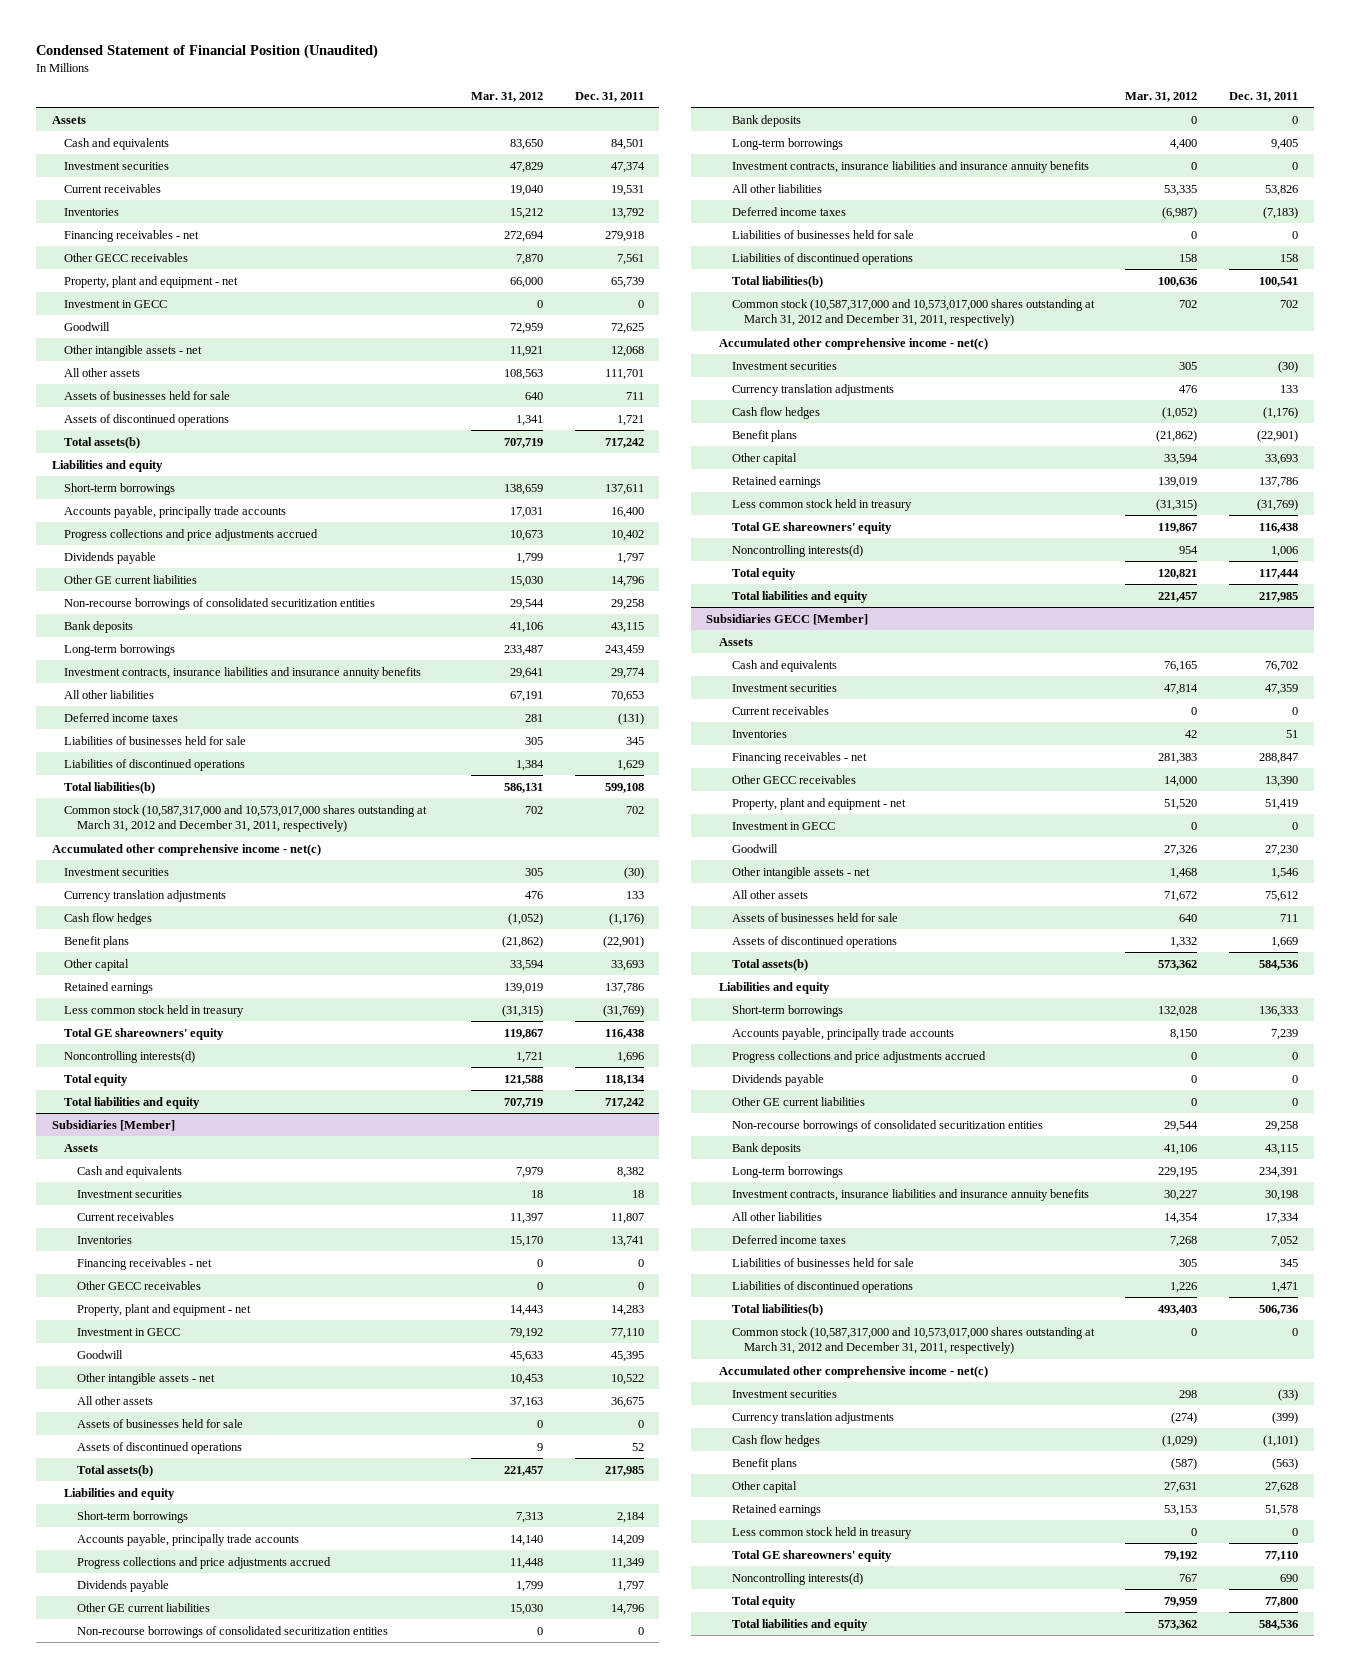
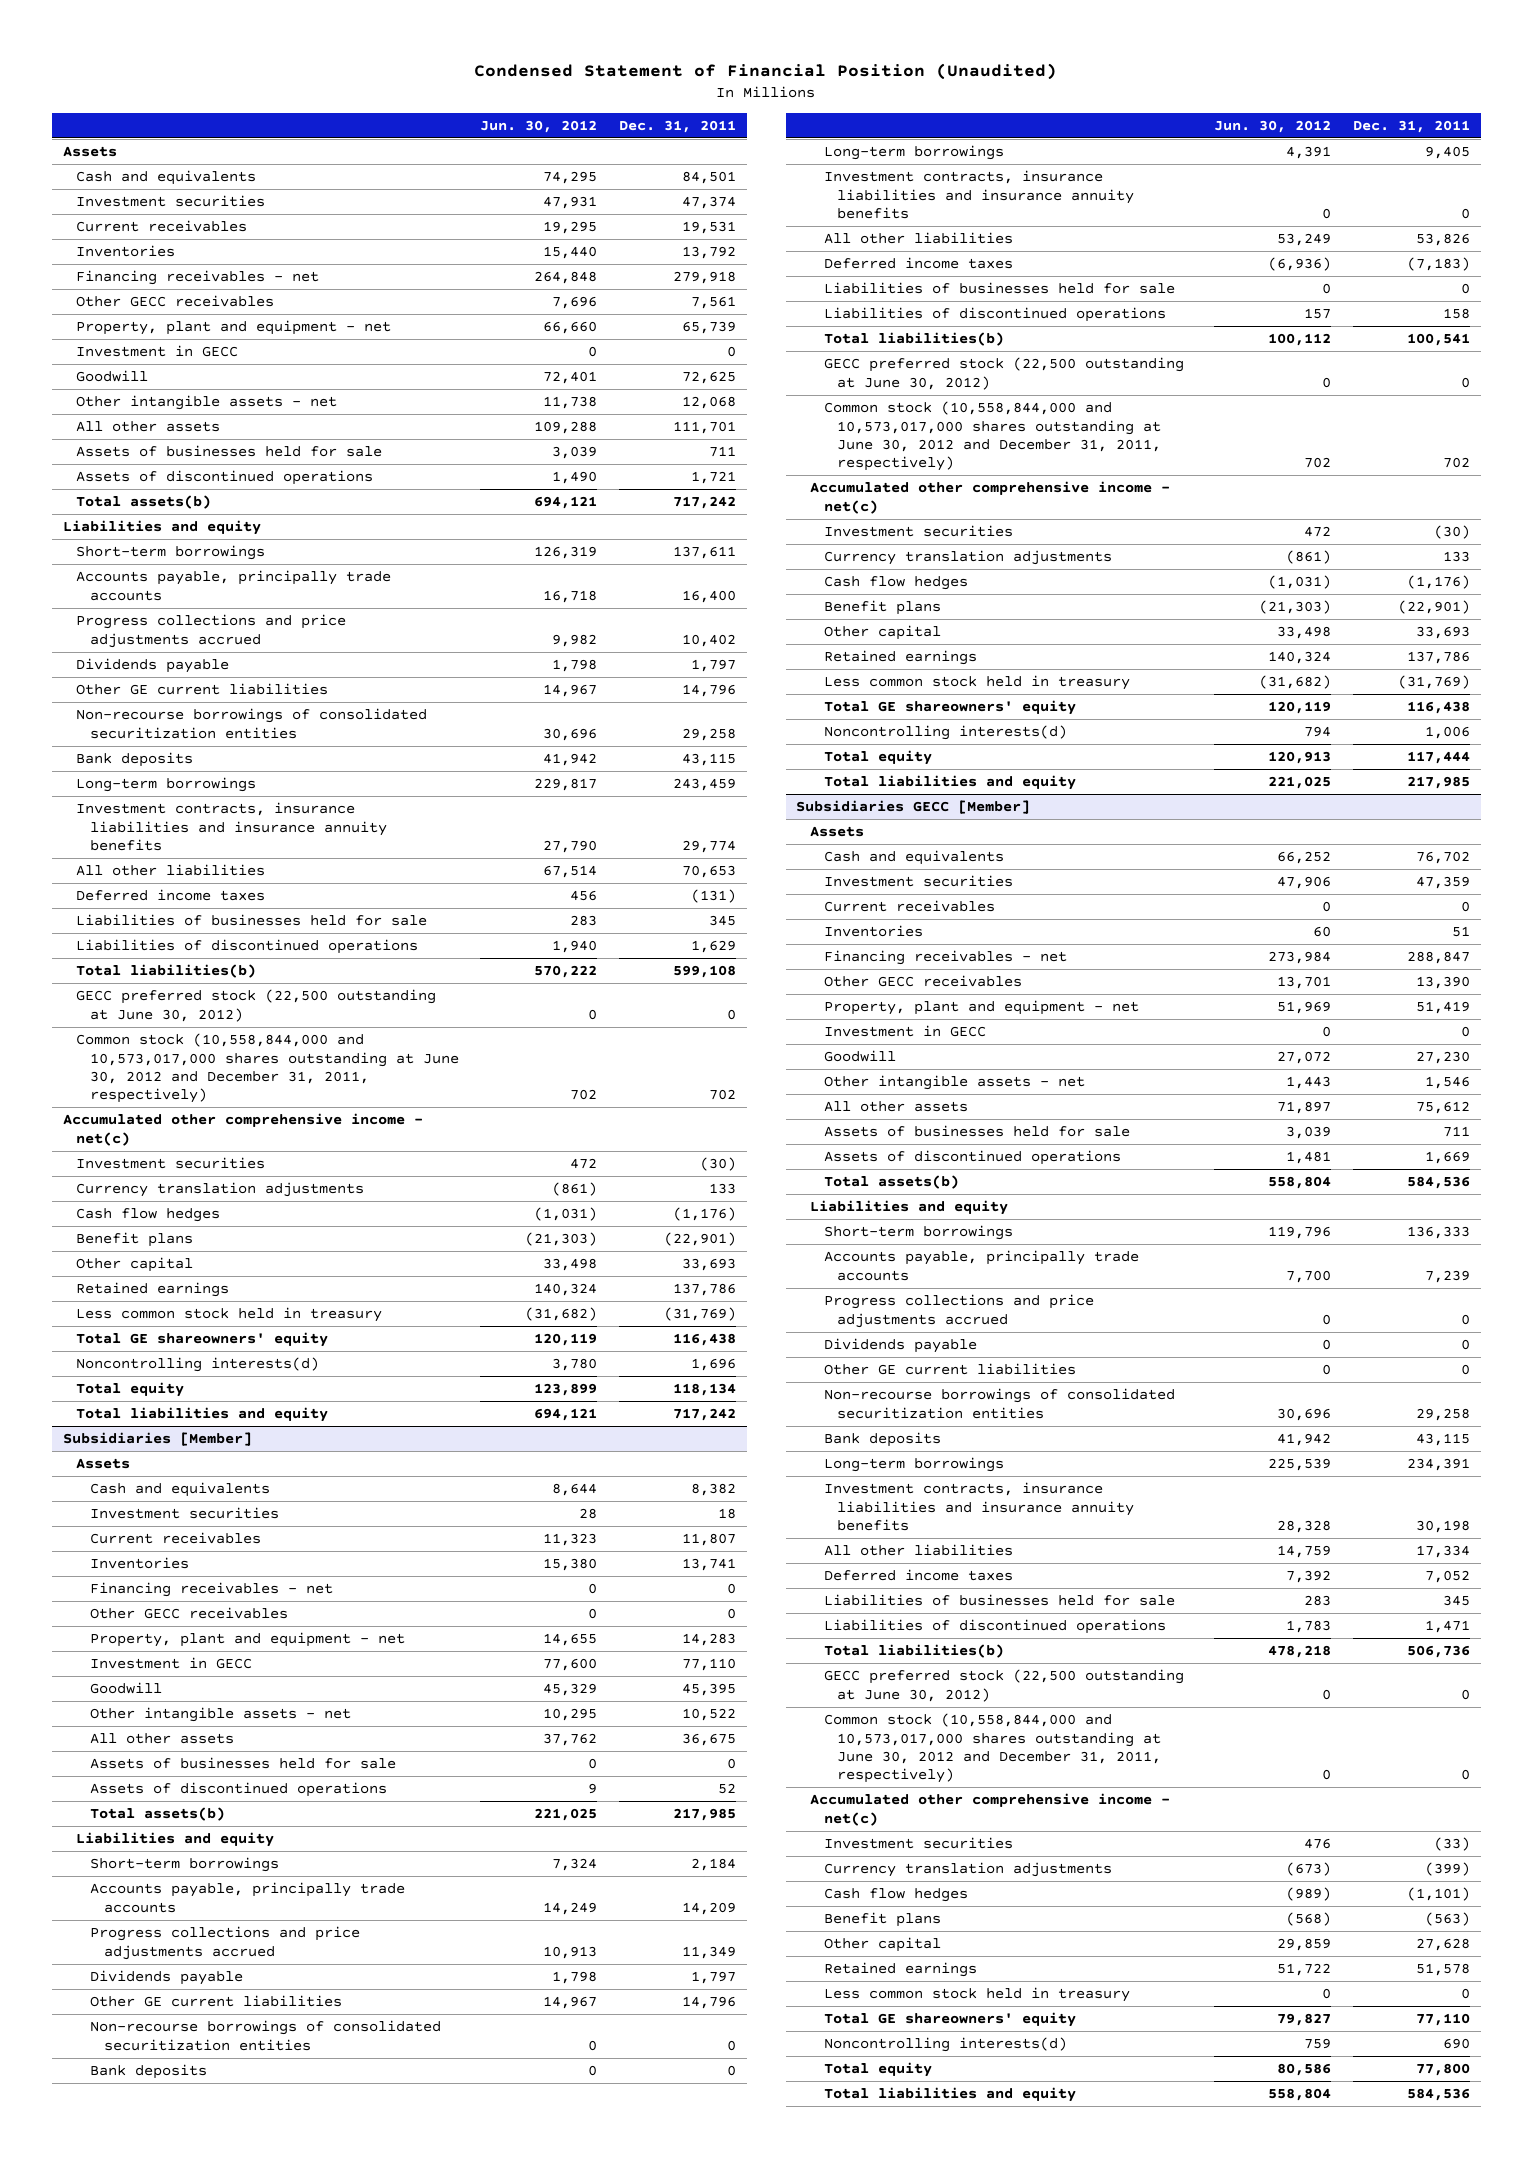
[470,91,543,102] Mar. 31, 2012 -> none
none -> [480,119,598,133] Jun. 30, 2012
none -> [76,989,437,1022] GECC preferred stock (22,500 outstanding at June 30, 2012)
[64,804,428,833] Common stock (10,587,317,000 and 10,573,017,000 shares outstanding at March 31, 2012 and December 31, 2011, respectively) -> [76,1033,459,1104] Common stock (10,558,844,000 and 10,573,017,000 shares outstanding at June 30, 2012 and December 31, 2011, respectively)
none -> [823,357,1184,390] GECC preferred stock (22,500 outstanding at June 30, 2012)
[731,298,1095,327] Common stock (10,587,317,000 and 10,573,017,000 shares outstanding at March 31, 2012 and December 31, 2011, respectively) -> [823,401,1162,472] Common stock (10,558,844,000 and 10,573,017,000 shares outstanding at June 30, 2012 and December 31, 2011, respectively)
none -> [823,1669,1184,1702] GECC preferred stock (22,500 outstanding at June 30, 2012)
[731,1326,1095,1355] Common stock (10,587,317,000 and 10,573,017,000 shares outstanding at March 31, 2012 and December 31, 2011, respectively) -> [823,1713,1162,1784] Common stock (10,558,844,000 and 10,573,017,000 shares outstanding at June 30, 2012 and December 31, 2011, respectively)

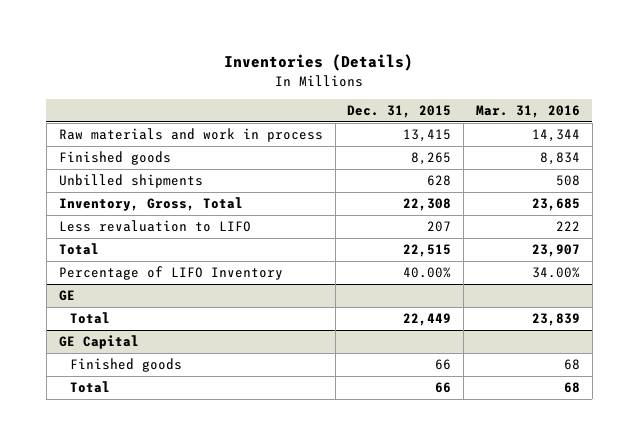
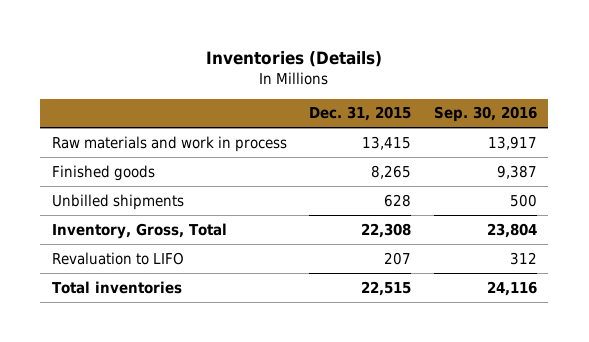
[476,105,581,119] Mar. 31, 2016 -> none
none -> [433,106,537,123] Sep. 30, 2016
[58,266,283,281] Percentage of LIFO Inventory -> none
[58,290,75,302] GE -> none
[70,312,111,325] Total -> none
[58,335,139,350] GE Capital -> none
[70,358,183,373] Finished goods -> none
[70,381,111,394] Total -> none
[58,220,251,233] Less revaluation to LIFO -> [51,251,184,265] Revaluation to LIFO
[58,243,99,256] Total -> [51,280,182,294] Total inventories

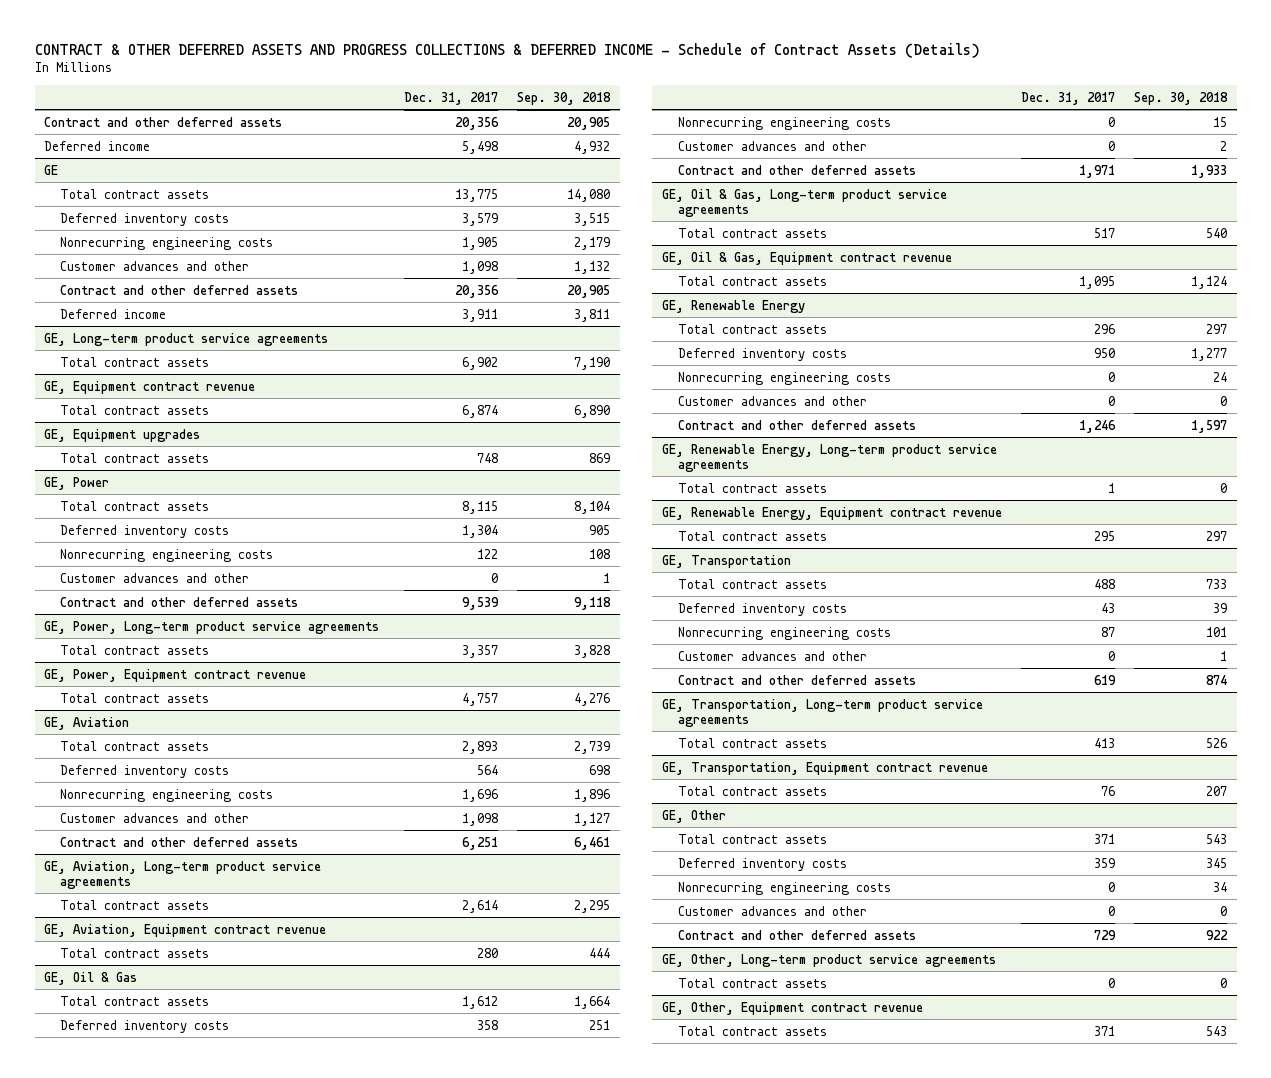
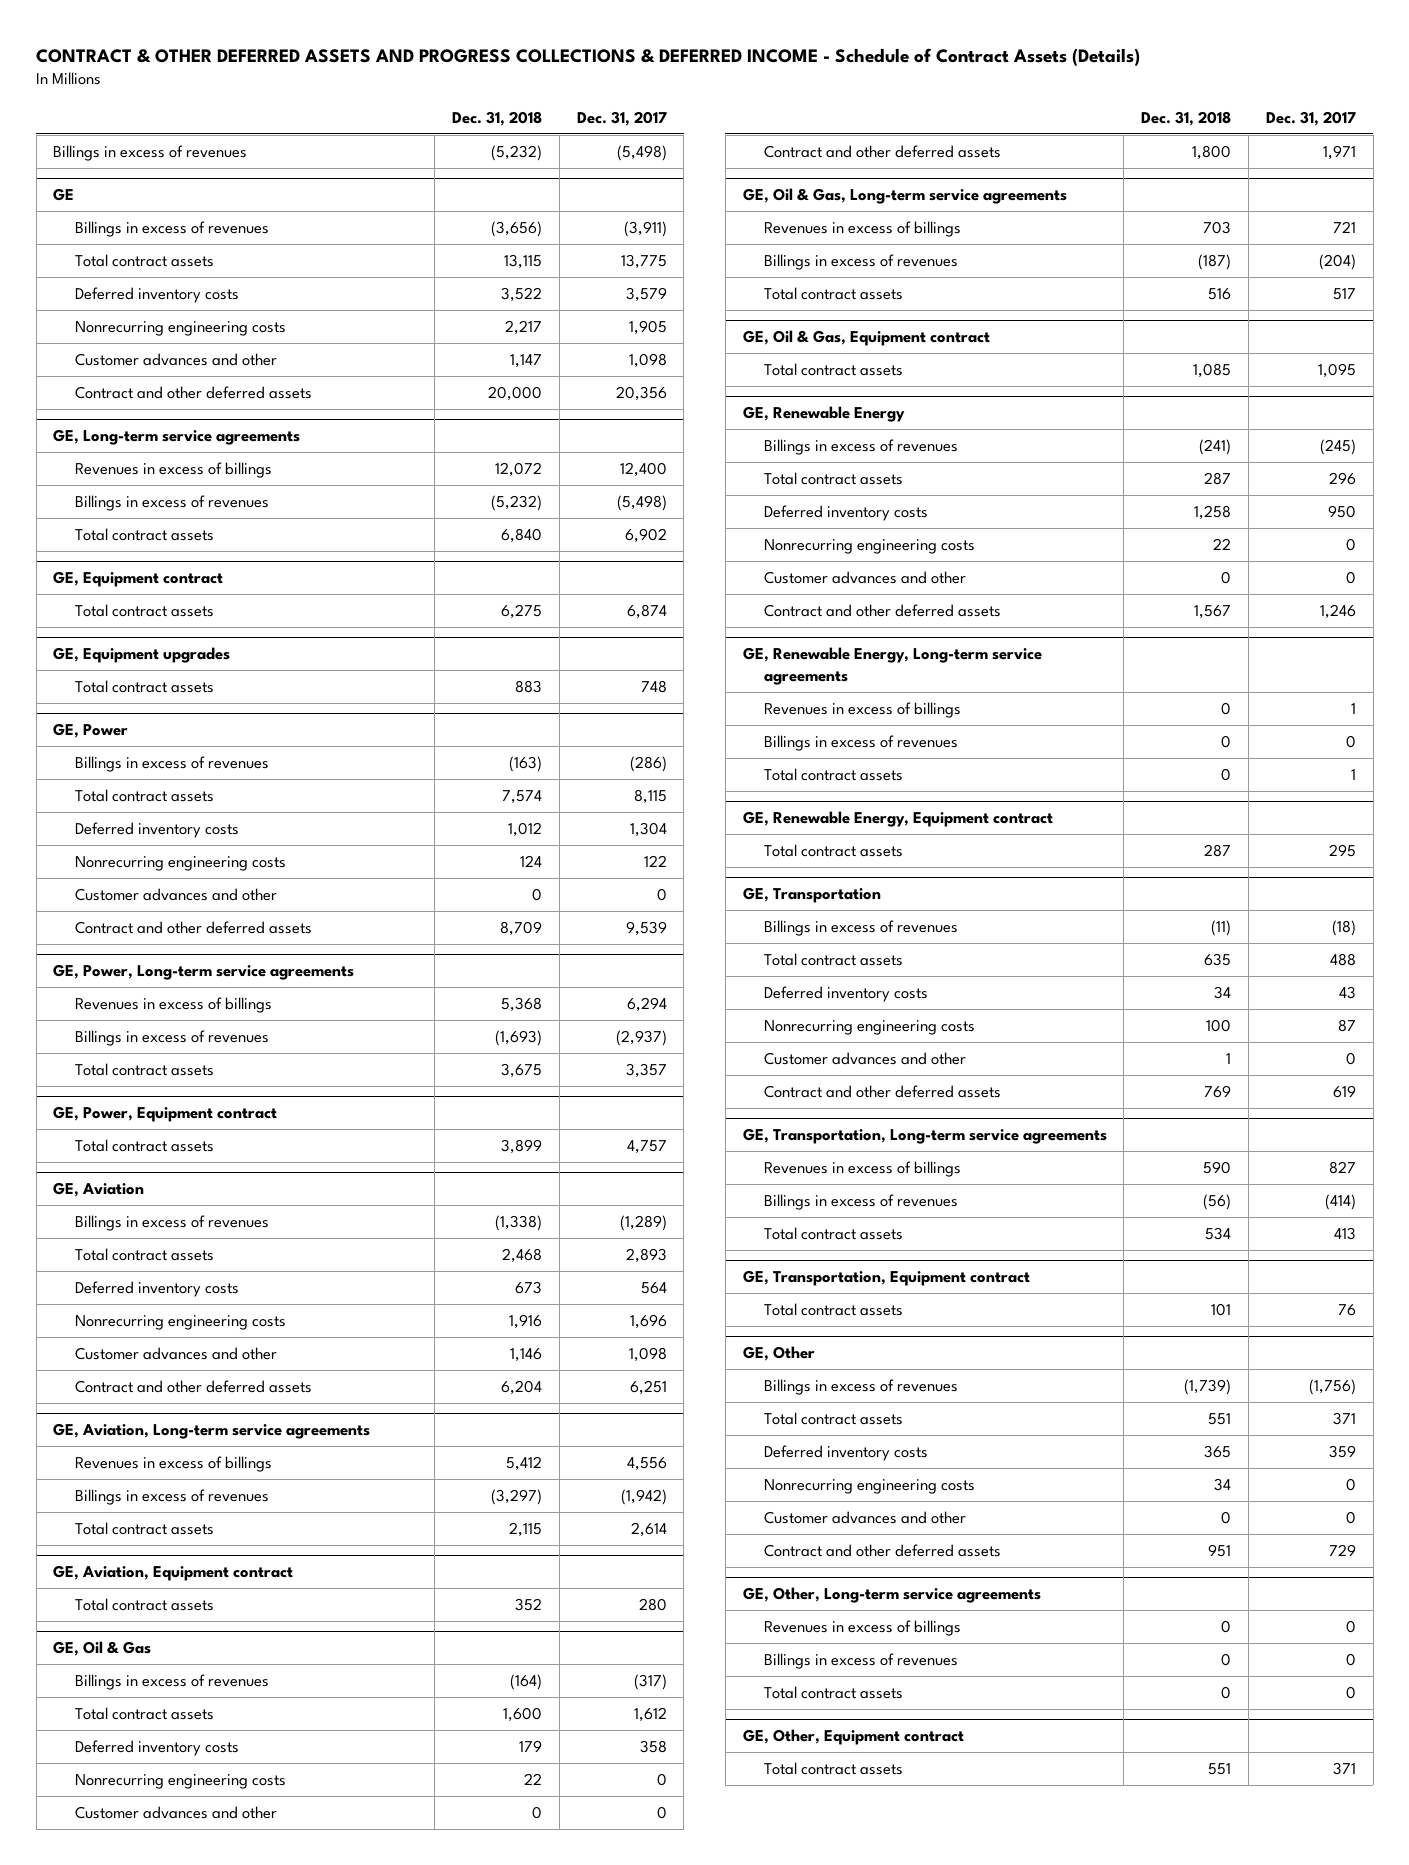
[516,91,611,105] Sep. 30, 2018 -> none
none -> [451,110,542,126] Dec. 31, 2018
[44,116,283,127] Contract and other deferred assets -> none
[44,140,151,151] Deferred income -> none
none -> [53,144,248,161] Billings in excess of revenues
none -> [74,220,269,237] Billings in excess of revenues
[60,308,167,319] Deferred income -> none
[44,332,329,346] GE, Long-term product service agreements -> [53,429,301,446] GE, Long-term service agreements
none -> [74,461,272,478] Revenues in excess of billings
none -> [74,494,269,511] Billings in excess of revenues
[44,380,256,394] GE, Equipment contract revenue -> [53,571,224,588] GE, Equipment contract
none -> [74,755,269,772] Billings in excess of revenues
[44,620,380,634] GE, Power, Long-term product service agreements -> [53,964,355,981] GE, Power, Long-term service agreements
none -> [74,996,272,1013] Revenues in excess of billings
none -> [74,1029,269,1046] Billings in excess of revenues
[44,668,307,682] GE, Power, Equipment contract revenue -> [53,1106,278,1123] GE, Power, Equipment contract
none -> [74,1214,269,1231] Billings in excess of revenues
[44,860,322,889] GE, Aviation, Long-term product service agreements -> [53,1423,371,1440] GE, Aviation, Long-term service agreements
none -> [74,1455,272,1472] Revenues in excess of billings
none -> [74,1488,269,1505] Billings in excess of revenues
[44,923,327,937] GE, Aviation, Equipment contract revenue -> [53,1565,294,1582] GE, Aviation, Equipment contract
none -> [74,1673,269,1690] Billings in excess of revenues
[661,188,947,217] GE, Oil & Gas, Long-term product service agreements -> [742,188,1067,205] GE, Oil & Gas, Long-term service agreements
none -> [764,220,962,237] Revenues in excess of billings
none -> [764,253,959,270] Billings in excess of revenues
[661,251,952,265] GE, Oil & Gas, Equipment contract revenue -> [742,330,990,347] GE, Oil & Gas, Equipment contract
none -> [764,438,959,455] Billings in excess of revenues
[661,443,997,472] GE, Renewable Energy, Long-term product service agreements -> [742,647,1042,685] GE, Renewable Energy, Long-term service agreements
none -> [764,701,962,718] Revenues in excess of billings
none -> [764,734,959,751] Billings in excess of revenues
[661,506,1002,520] GE, Renewable Energy, Equipment contract revenue -> [742,811,1053,828] GE, Renewable Energy, Equipment contract
none -> [764,919,959,936] Billings in excess of revenues
[661,698,983,727] GE, Transportation, Long-term product service agreements -> [742,1128,1107,1145] GE, Transportation, Long-term service agreements
none -> [764,1160,962,1177] Revenues in excess of billings
none -> [764,1193,959,1210] Billings in excess of revenues
[661,761,988,775] GE, Transportation, Equipment contract revenue -> [742,1270,1030,1287] GE, Transportation, Equipment contract
none -> [764,1378,959,1395] Billings in excess of revenues
[661,953,996,967] GE, Other, Long-term product service agreements -> [742,1587,1041,1604] GE, Other, Long-term service agreements
none -> [764,1619,962,1636] Revenues in excess of billings
none -> [764,1652,959,1669] Billings in excess of revenues
[661,1001,923,1015] GE, Other, Equipment contract revenue -> [742,1729,964,1746] GE, Other, Equipment contract

